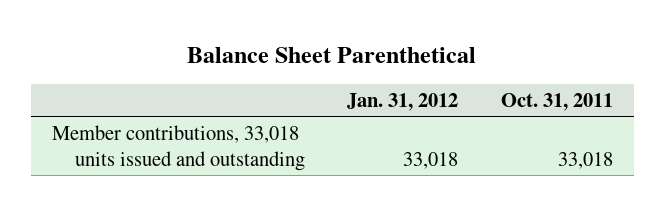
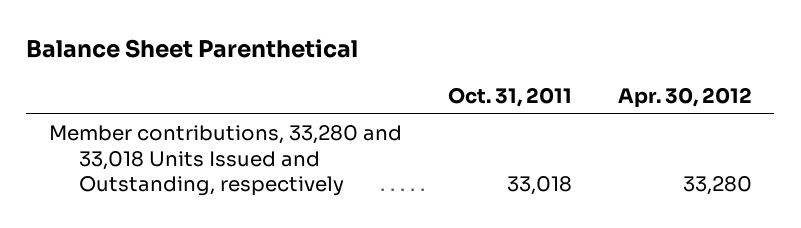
[347,93,459,112] Jan. 31, 2012 -> none
none -> [617,86,752,108] Apr. 30, 2012
[52,125,305,171] Member contributions, 33,018 units issued and outstanding -> [49,125,403,197] Member contributions, 33,280 and 33,018 Units Issued and Outstanding, respectively

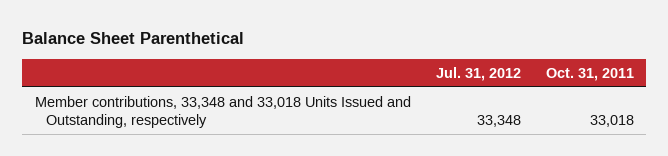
[617,86,752,108] Apr. 30, 2012 -> none
none -> [435,66,521,81] Jul. 31, 2012
[49,125,403,197] Member contributions, 33,280 and 33,018 Units Issued and Outstanding, respectively -> [34,95,411,129] Member contributions, 33,348 and 33,018 Units Issued and Outstanding, respectively

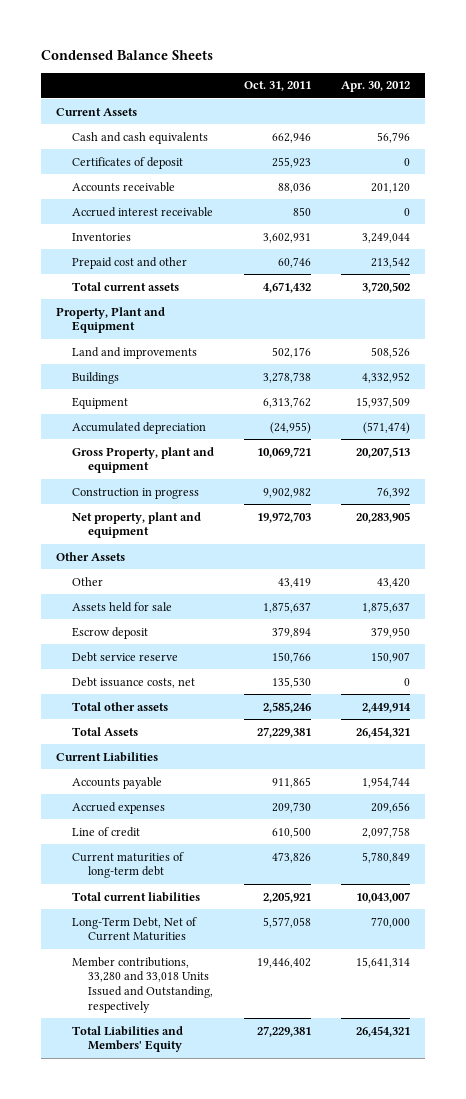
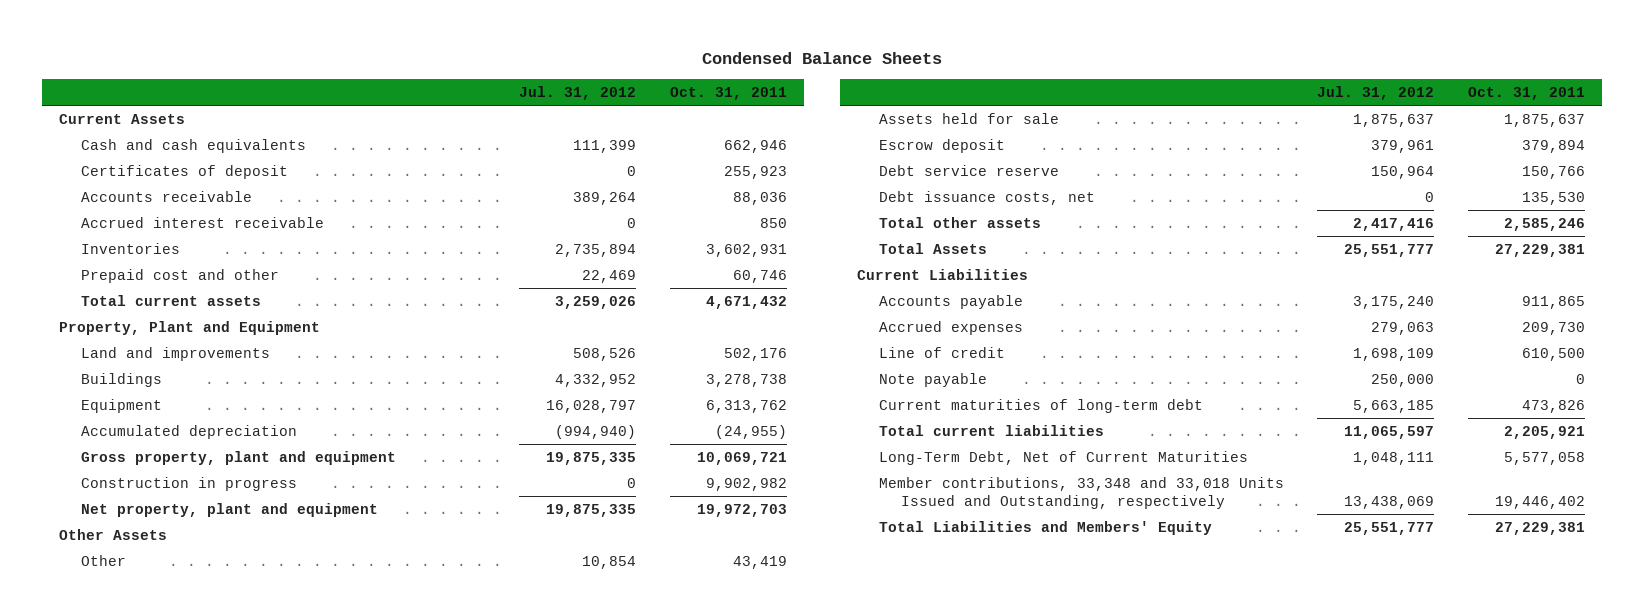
[340,81,410,93] Apr. 30, 2012 -> none
none -> [519,86,637,101] Jul. 31, 2012
[71,446,214,474] Gross Property, plant and equipment -> [80,450,396,465] Gross property, plant and equipment
none -> [878,372,987,387] Note payable
[71,956,213,1014] Member contributions, 33,280 and 33,018 Units Issued and Outstanding, respectively -> [878,476,1284,509] Member contributions, 33,348 and 33,018 Units Issued and Outstanding, respectively

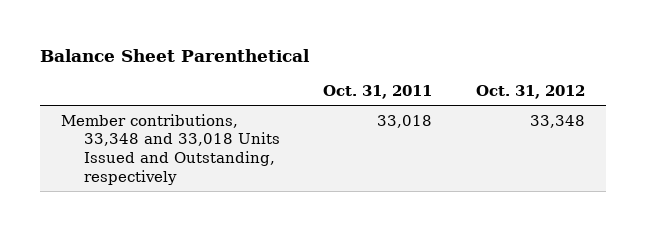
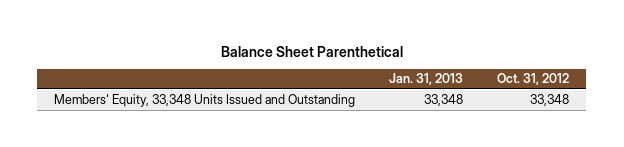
[323,85,433,100] Oct. 31, 2011 -> none
none -> [389,73,464,86] Jan. 31, 2013
[61,113,281,186] Member contributions, 33,348 and 33,018 Units Issued and Outstanding, respectively -> [54,94,356,108] Members' Equity, 33,348 Units Issued and Outstanding

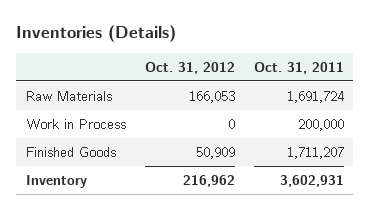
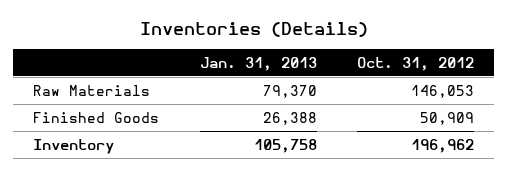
[253,61,344,74] Oct. 31, 2011 -> none
none -> [199,56,317,71] Jan. 31, 2013
[25,119,126,130] Work in Process -> none
[188,91,235,104] 166,053 -> [410,84,474,98] 146,053
[182,175,235,188] 216,962 -> [410,138,474,153] 196,962

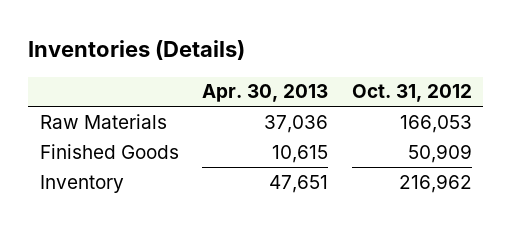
[199,56,317,71] Jan. 31, 2013 -> none
none -> [202,84,329,103] Apr. 30, 2013
[410,84,474,98] 146,053 -> [399,114,472,133] 166,053
[410,138,474,153] 196,962 -> [398,173,472,193] 216,962

